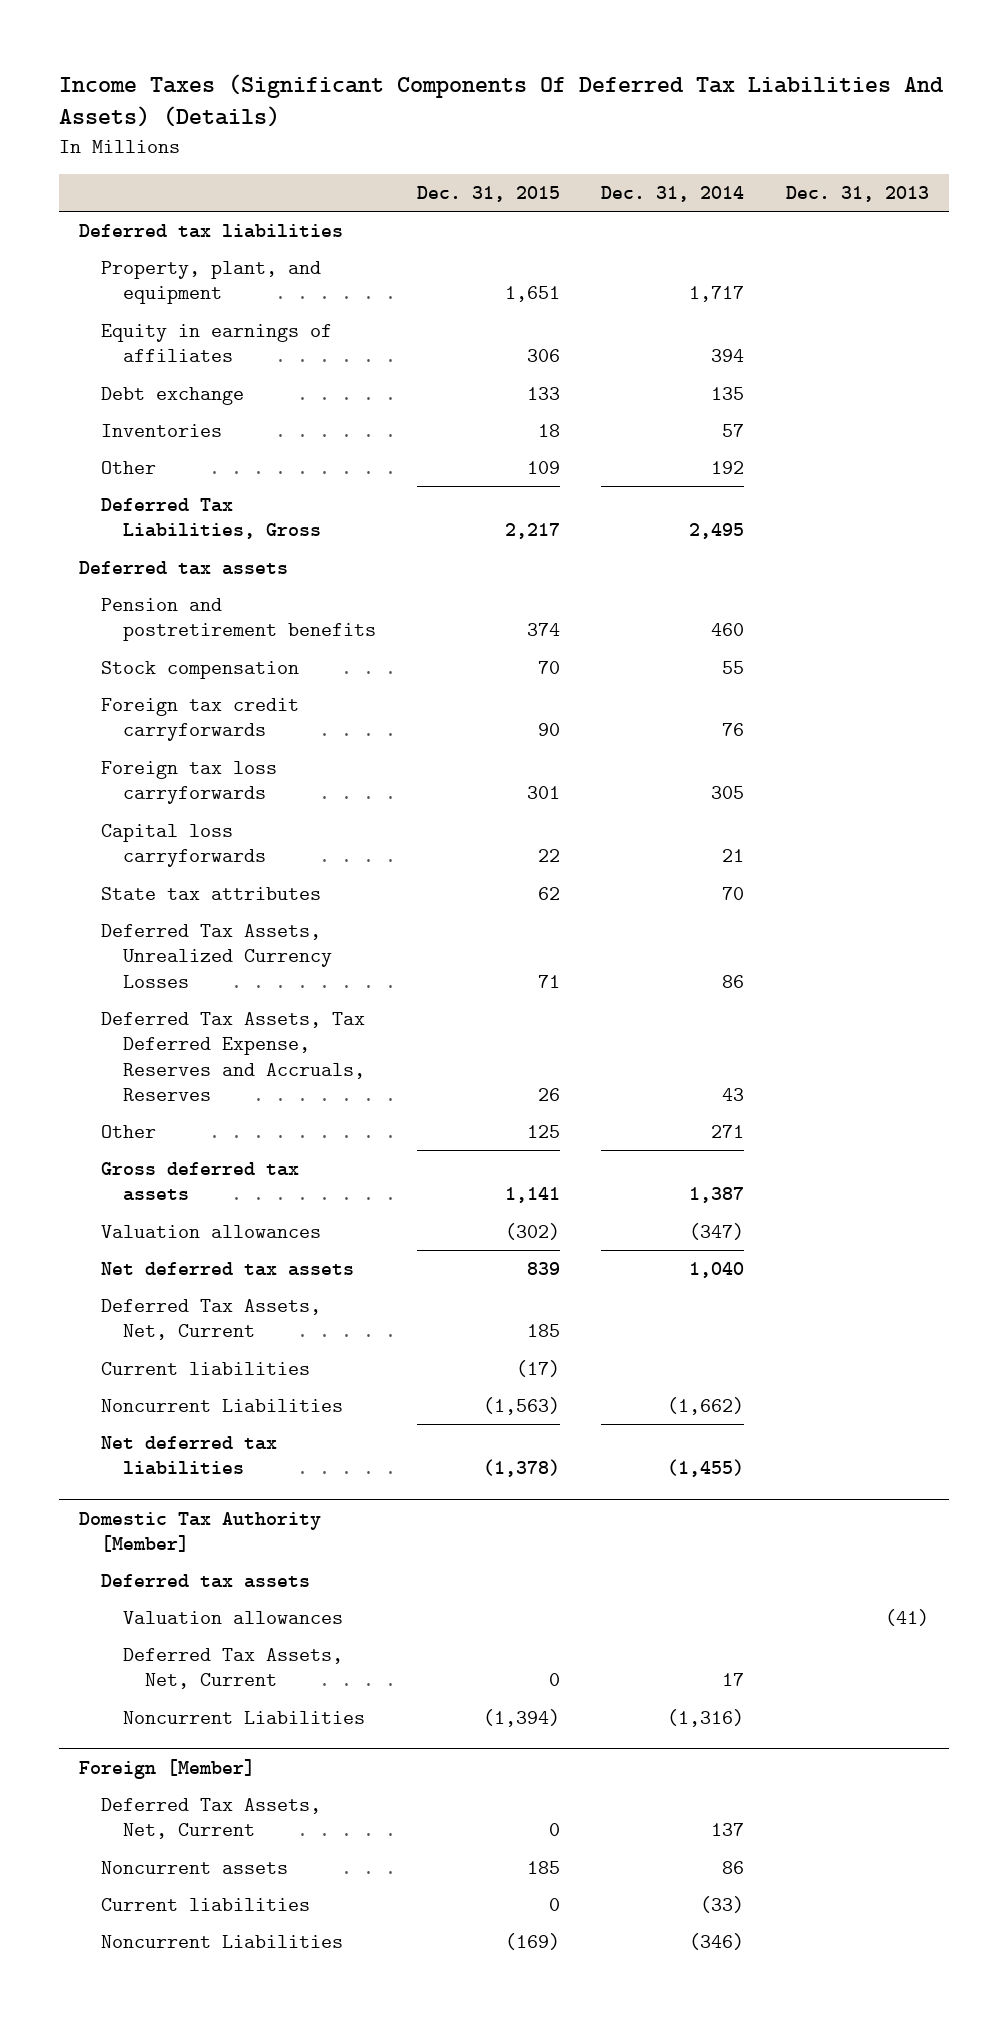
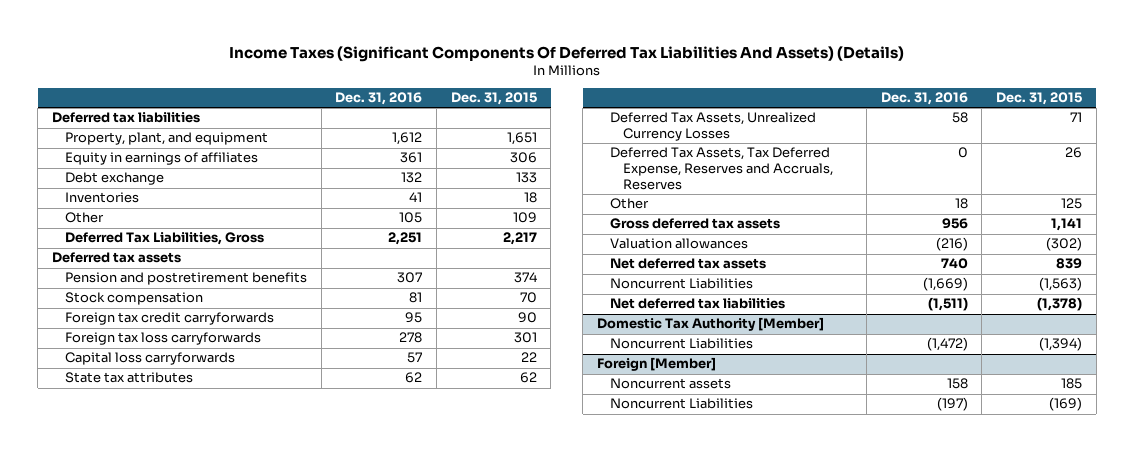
[601,186,745,203] Dec. 31, 2014 -> none
[785,186,929,203] Dec. 31, 2013 -> none
none -> [335,92,423,106] Dec. 31, 2016
[101,1299,322,1341] Deferred Tax Assets, Net, Current -> none
[101,1362,311,1376] Current liabilities -> none
[101,1574,311,1589] Deferred tax assets -> none
[122,1611,343,1625] Valuation allowances -> none
[122,1648,343,1690] Deferred Tax Assets, Net, Current -> none
[101,1798,322,1840] Deferred Tax Assets, Net, Current -> none
[101,1898,311,1912] Current liabilities -> none

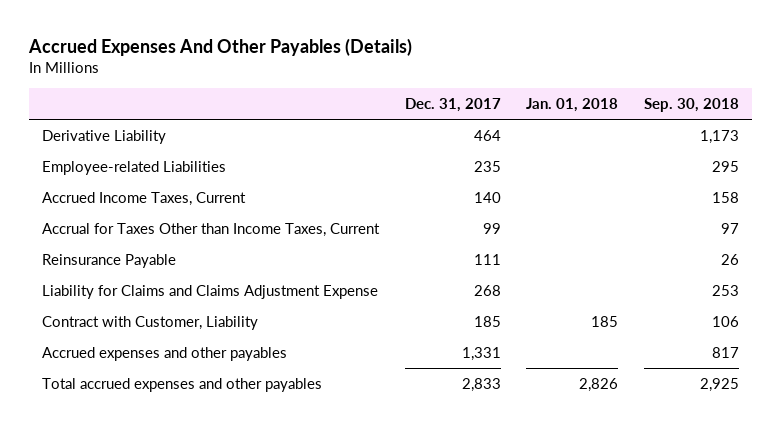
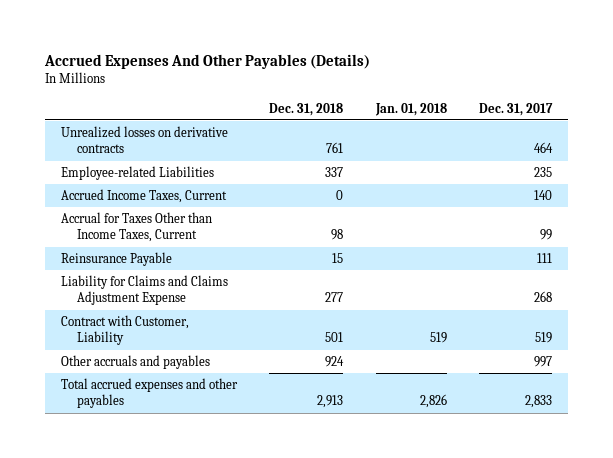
[644,98,740,113] Sep. 30, 2018 -> none
none -> [269,102,344,116] Dec. 31, 2018
[41,129,166,144] Derivative Liability -> [61,126,229,154] Unrealized losses on derivative contracts
[473,315,501,327] 185 -> [534,332,552,344] 519
[591,315,619,327] 185 -> [429,332,447,344] 519
[41,346,287,361] Accrued expenses and other payables -> [61,355,211,370] Other accruals and payables
[461,346,501,361] 1,331 -> [533,356,552,368] 997

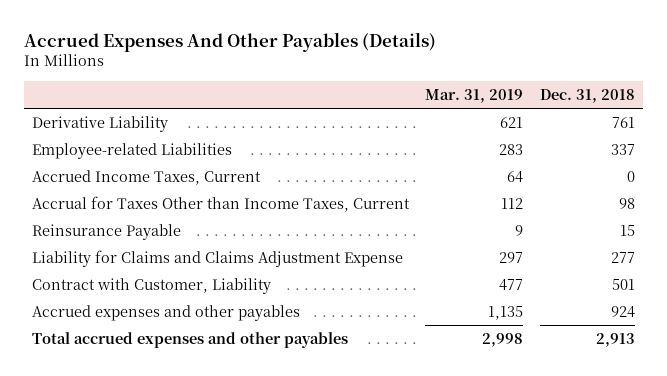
[374,102,447,116] Jan. 01, 2018 -> none
[478,102,553,116] Dec. 31, 2017 -> none
none -> [425,88,524,103] Mar. 31, 2019
[61,126,229,154] Unrealized losses on derivative contracts -> [32,115,169,132] Derivative Liability
[61,355,211,370] Other accruals and payables -> [32,304,301,321] Accrued expenses and other payables

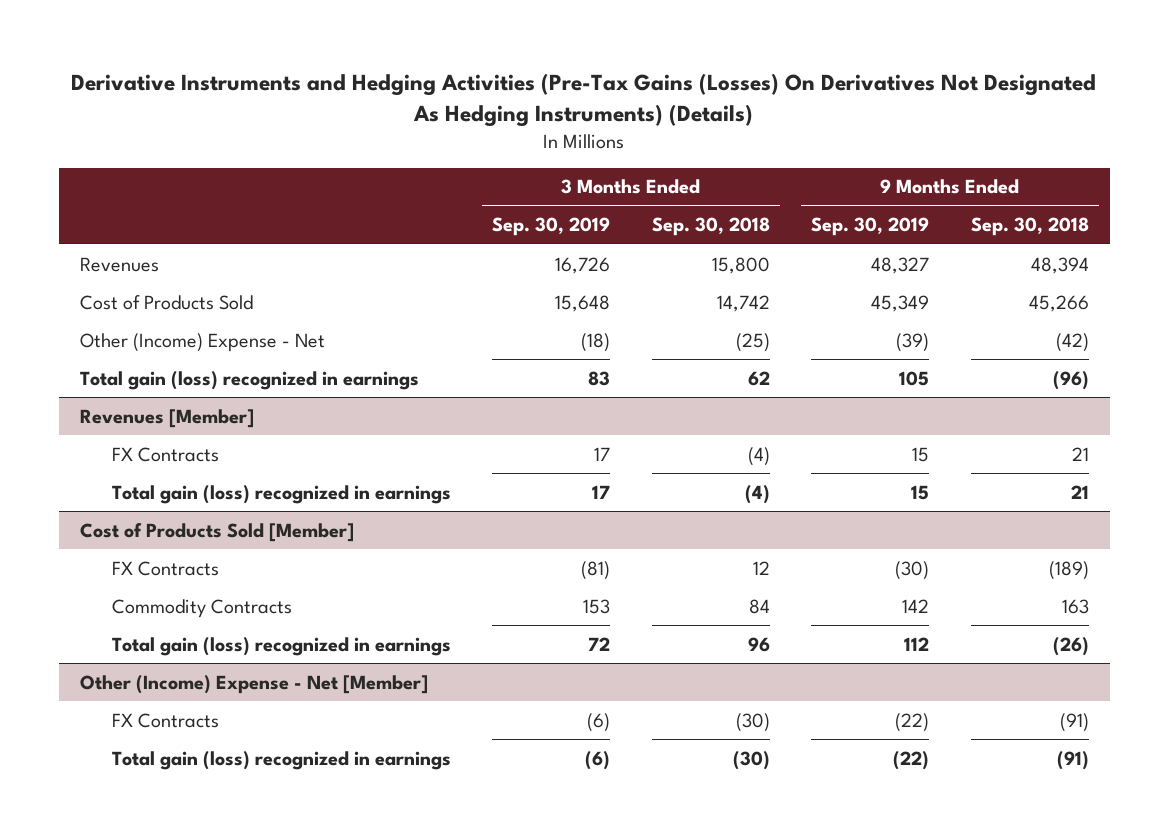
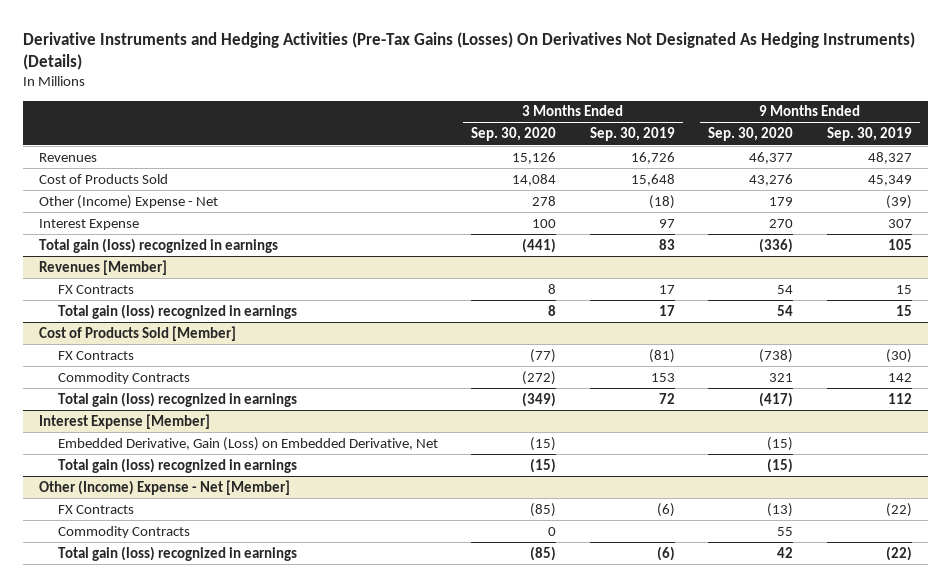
[651,217,770,237] Sep. 30, 2018 -> none
[970,217,1089,237] Sep. 30, 2018 -> none
none -> [471,127,557,142] Sep. 30, 2020
none -> [708,127,794,142] Sep. 30, 2020
none -> [39,218,140,230] Interest Expense
none -> [39,413,211,429] Interest Expense [Member]
none -> [57,436,438,451] Embedded Derivative, Gain (Loss) on Embedded Derivative, Net
none -> [57,457,297,473] Total gain (loss) recognized in earnings
none -> [57,525,190,538] Commodity Contracts

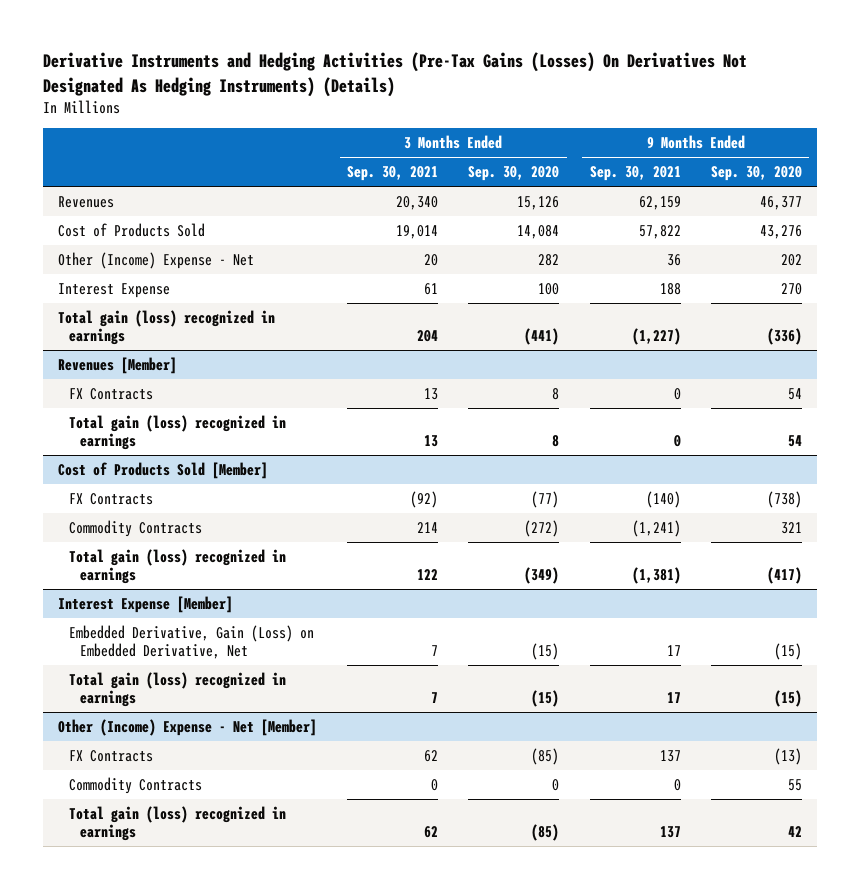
[589,127,675,142] Sep. 30, 2019 -> none
[826,127,912,142] Sep. 30, 2019 -> none
none -> [347,166,439,182] Sep. 30, 2021
none -> [589,166,681,182] Sep. 30, 2021
[532,195,557,206] 278 -> [538,253,560,266] 282
[769,196,794,206] 179 -> [780,253,802,266] 202

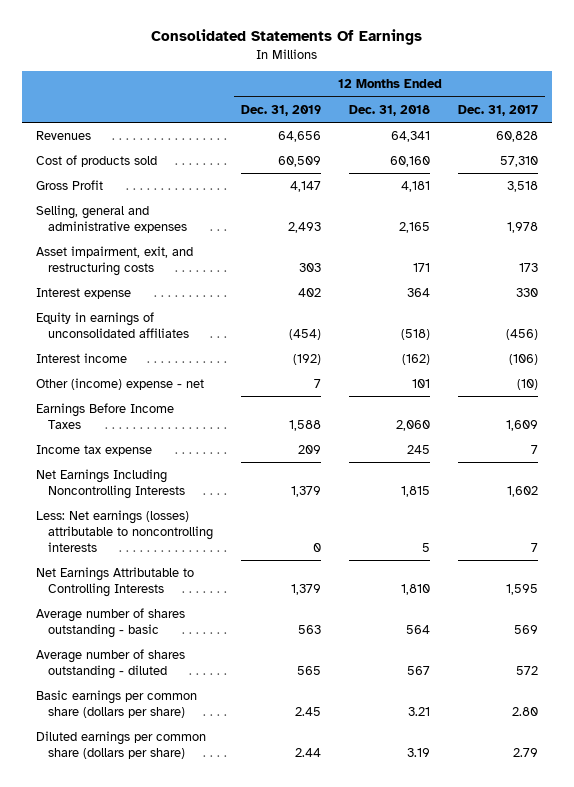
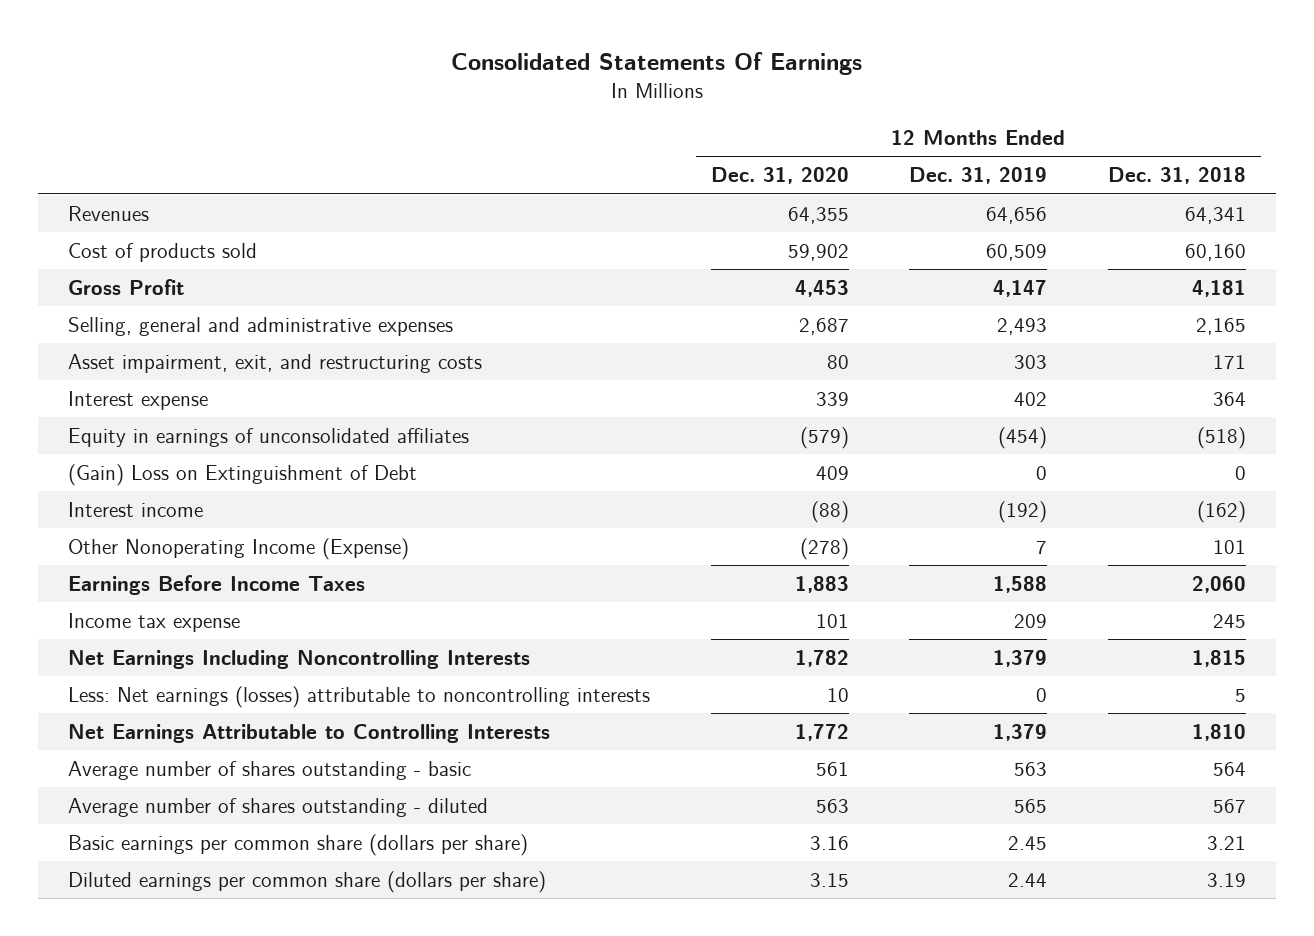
[458,104,539,116] Dec. 31, 2017 -> none
none -> [710,167,849,185] Dec. 31, 2020
none -> [68,463,418,486] (Gain) Loss on Extinguishment of Debt
[35,377,204,390] Other (income) expense - net -> [68,537,410,560] Other Nonoperating Income (Expense)

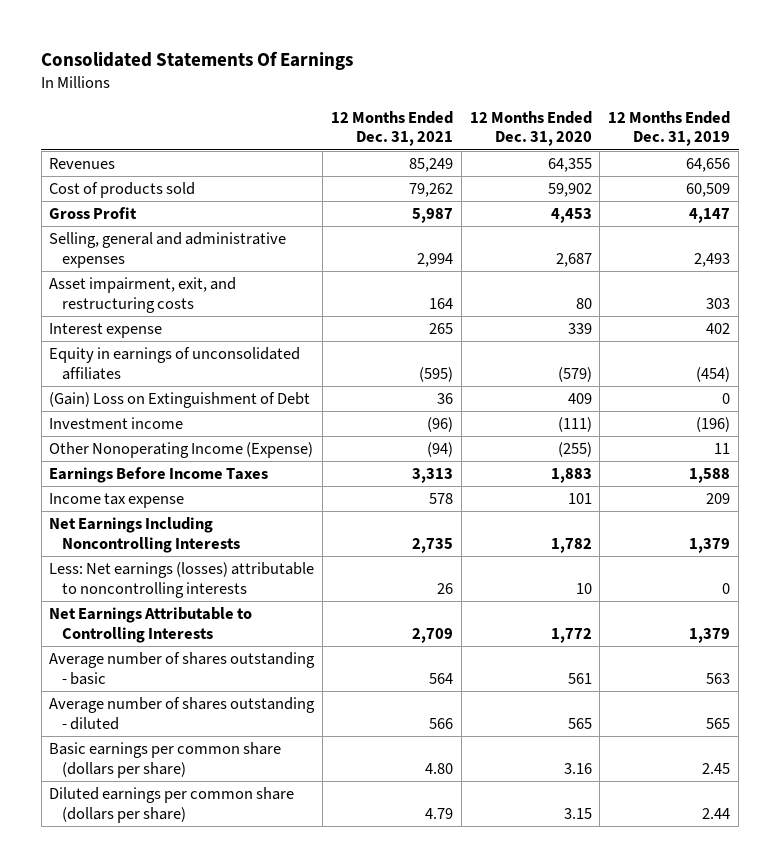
[1107,167,1246,185] Dec. 31, 2018 -> none
none -> [330,110,453,147] 12 Months Ended Dec. 31, 2021
[68,501,204,517] Interest income -> [49,416,184,429] Investment income
[810,500,849,523] (88) -> [557,416,592,432] (111)
[998,500,1048,523] (192) -> [696,416,731,432] (196)
[799,537,849,560] (278) -> [557,441,592,457] (255)
[1036,540,1048,554] 7 -> [714,442,731,454] 11
[815,798,849,813] 563 -> [567,717,592,729] 565

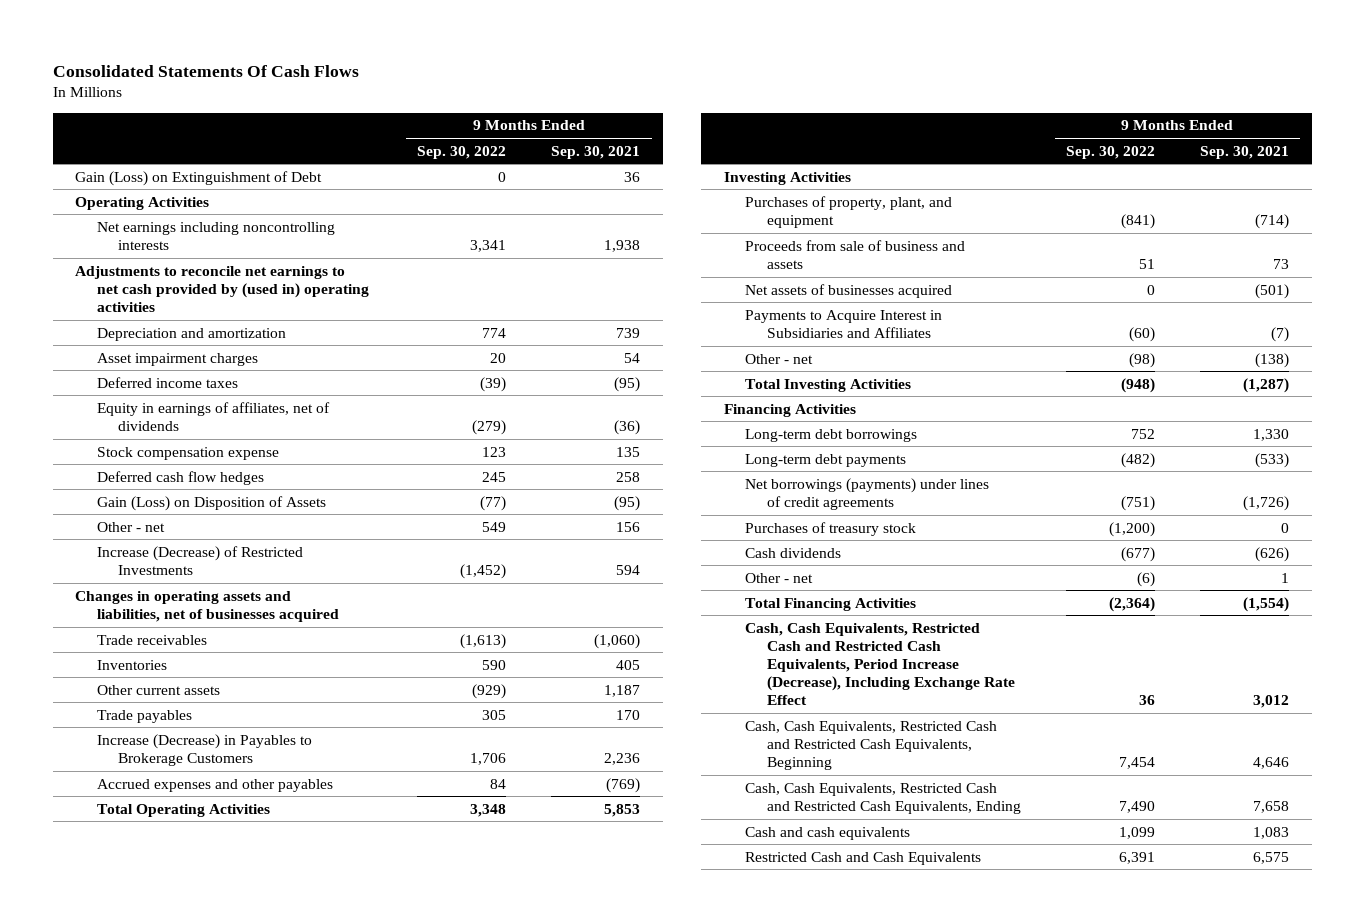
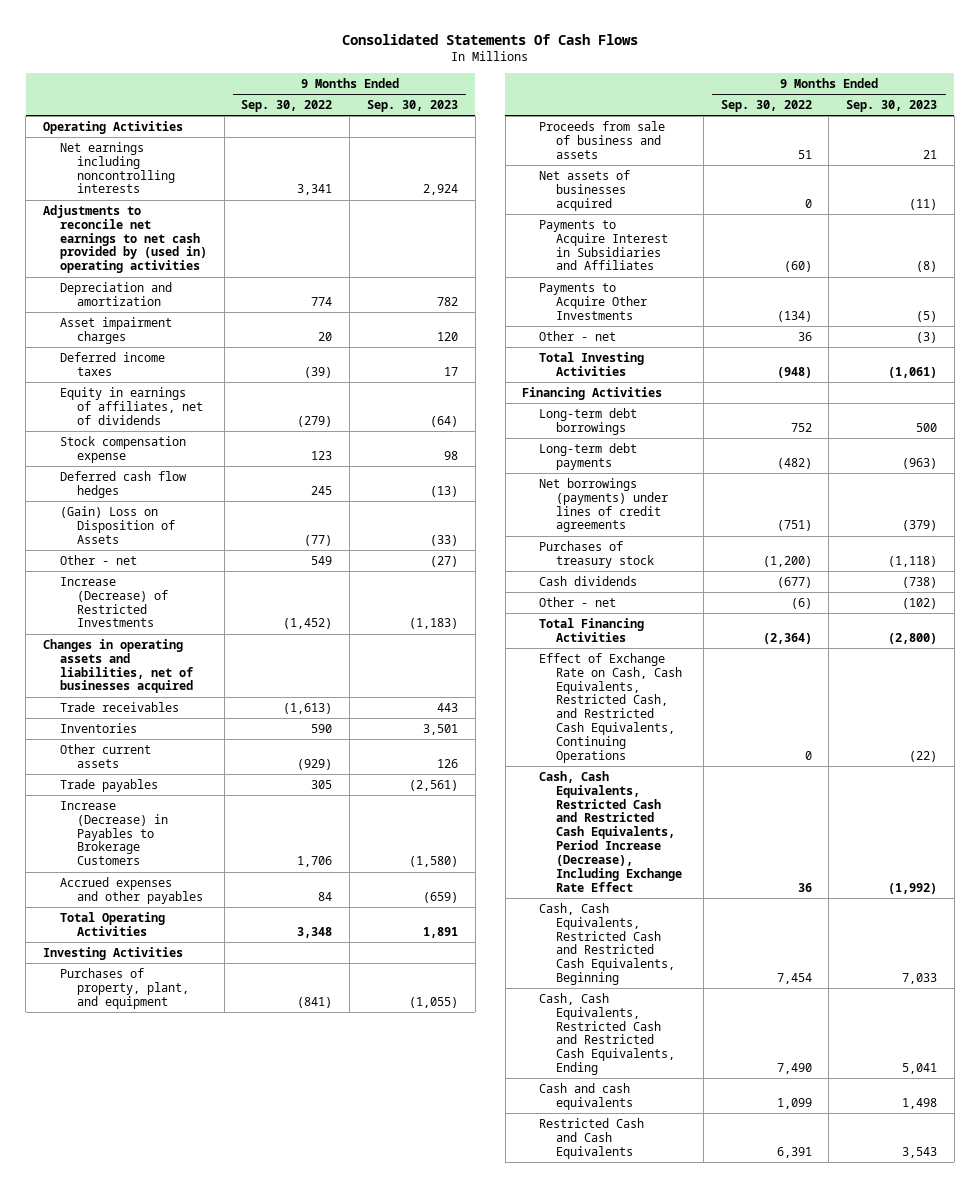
[551,145,641,159] Sep. 30, 2021 -> none
none -> [366,99,458,112] Sep. 30, 2023
[75,170,323,186] Gain (Loss) on Extinguishment of Debt -> none
[96,495,326,511] Gain (Loss) on Disposition of Assets -> [59,505,175,544] (Gain) Loss on Disposition of Assets
none -> [539,282,647,320] Payments to Acquire Other Investments
[1128,352,1155,368] (98) -> [797,331,812,341] 36
none -> [539,652,682,763] Effect of Exchange Rate on Cash, Cash Equivalents, Restricted Cash, and Restricted Cash Equivalents, Continuing Operations

